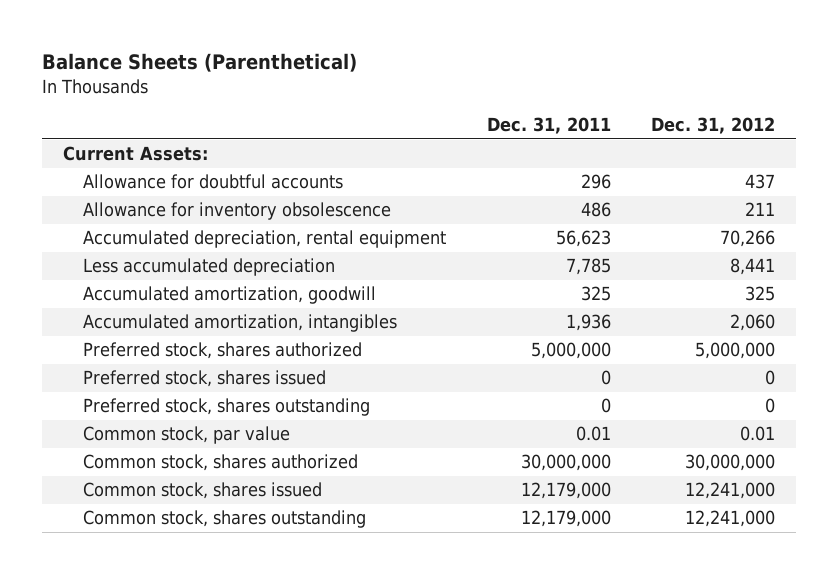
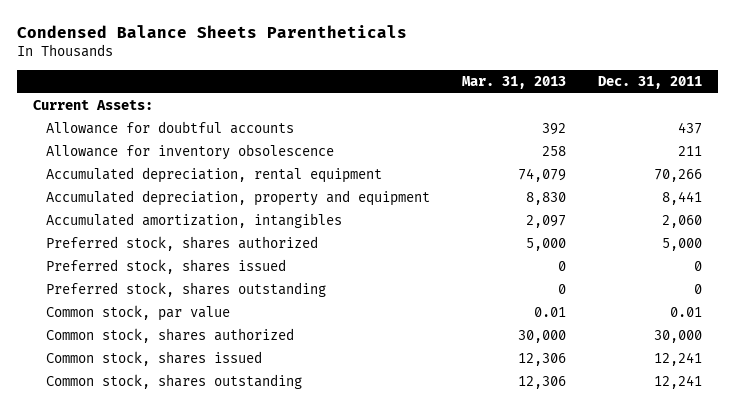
[42,53,358,73] Balance Sheets (Parenthetical) -> [16,24,407,38] Condensed Balance Sheets Parentheticals
[651,117,776,135] Dec. 31, 2012 -> none
none -> [462,76,567,90] Mar. 31, 2013
[82,286,376,305] Accumulated amortization, goodwill -> none
[580,174,611,190] 296 -> [678,122,703,135] 437
[580,202,611,218] 486 -> [678,146,703,157] 211
[555,230,611,248] 56,623 -> [654,169,703,183] 70,266
[82,258,335,277] Less accumulated depreciation -> [46,190,431,207] Accumulated depreciation, property and equipment
[565,258,611,276] 7,785 -> [662,191,703,206] 8,441
[565,314,611,332] 1,936 -> [662,215,703,229] 2,060
[530,342,611,360] 5,000,000 -> [662,238,703,252] 5,000
[520,454,611,472] 30,000,000 -> [654,330,703,344] 30,000
[520,482,611,500] 12,179,000 -> [654,352,703,367] 12,241
[520,510,611,528] 12,179,000 -> [654,375,703,390] 12,241

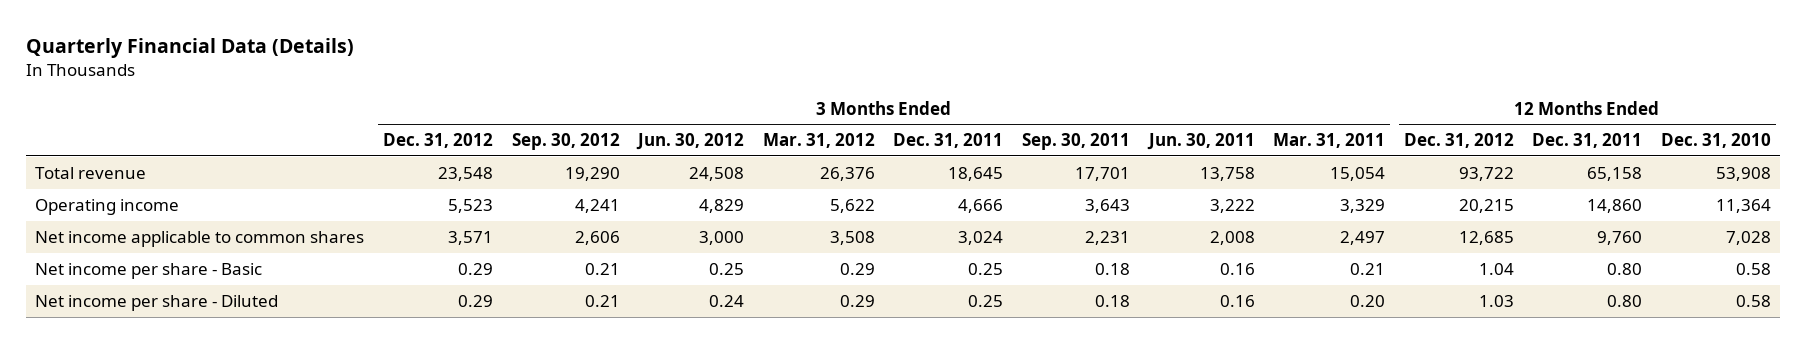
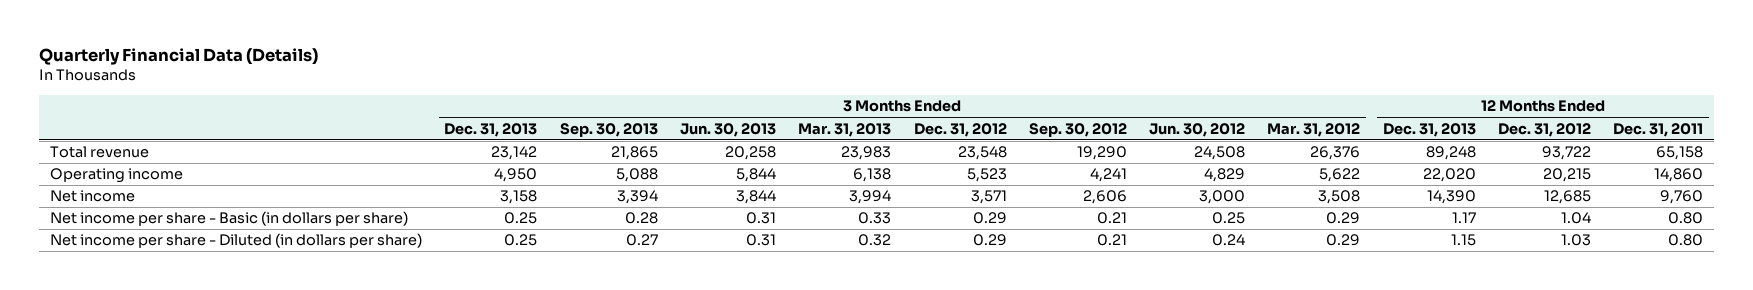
[893,133,1004,149] Dec. 31, 2011 -> none
[1021,133,1130,151] Sep. 30, 2011 -> none
[1146,133,1255,151] Jun. 30, 2011 -> none
[1273,133,1386,149] Mar. 31, 2011 -> none
[1660,133,1771,149] Dec. 31, 2010 -> none
none -> [444,122,538,137] Dec. 31, 2013
none -> [559,122,658,137] Sep. 30, 2013
none -> [679,122,776,137] Jun. 30, 2013
none -> [798,122,892,137] Mar. 31, 2013
none -> [1382,122,1476,137] Dec. 31, 2013
[35,230,365,247] Net income applicable to common shares -> [50,190,136,203] Net income
[35,262,263,279] Net income per share - Basic -> [50,211,409,227] Net income per share - Basic (in dollars per share)
[35,294,279,311] Net income per share - Diluted -> [50,233,423,249] Net income per share - Diluted (in dollars per share)

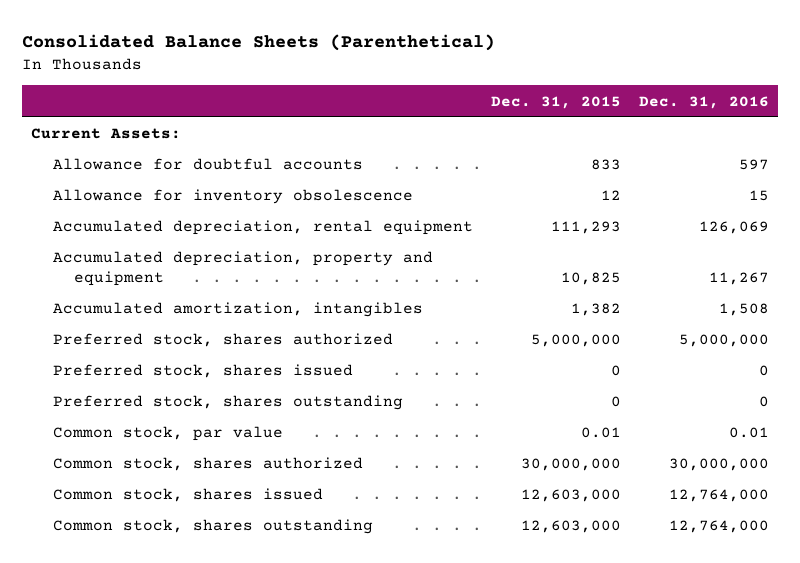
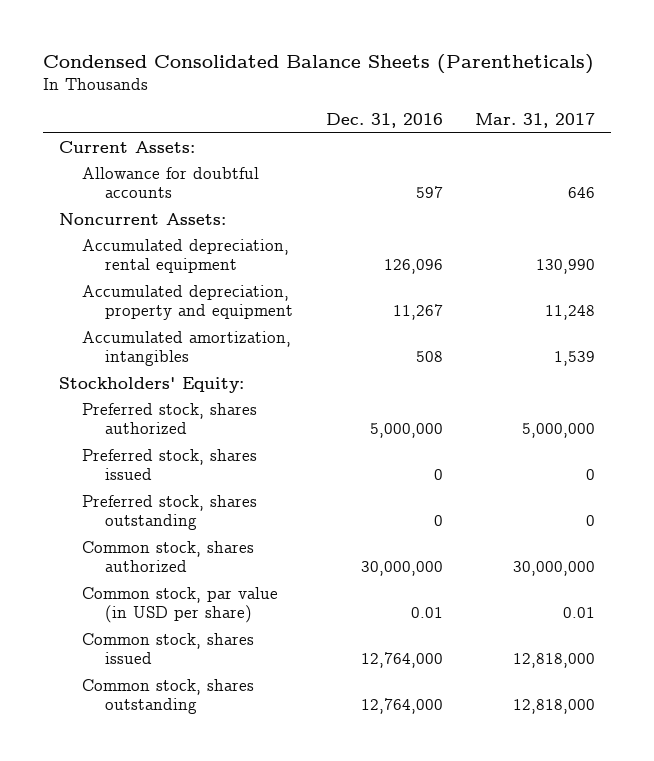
[22,34,496,52] Consolidated Balance Sheets (Parenthetical) -> [42,54,594,75] Condensed Consolidated Balance Sheets (Parentheticals)
[490,95,621,109] Dec. 31, 2015 -> none
none -> [475,113,596,129] Mar. 31, 2017
[52,189,413,205] Allowance for inventory obsolescence -> none
none -> [59,212,227,225] Noncurrent Assets:
[698,221,769,235] 126,069 -> [383,259,443,275] 126,096
[718,303,769,317] 1,508 -> [415,351,443,363] 508
none -> [59,376,245,393] Stockholders' Equity:
[52,426,283,442] Common stock, par value -> none
none -> [82,586,279,624] Common stock, par value (in USD per share)

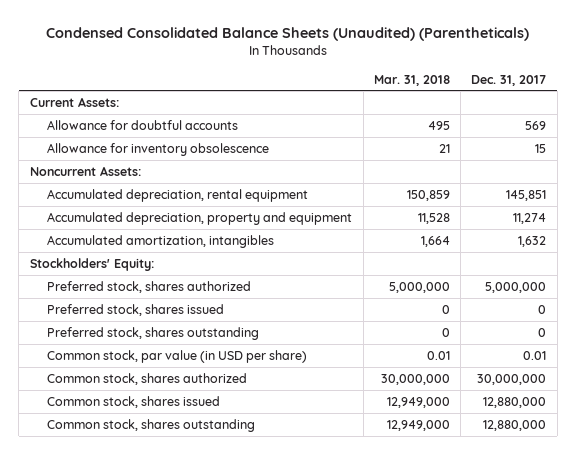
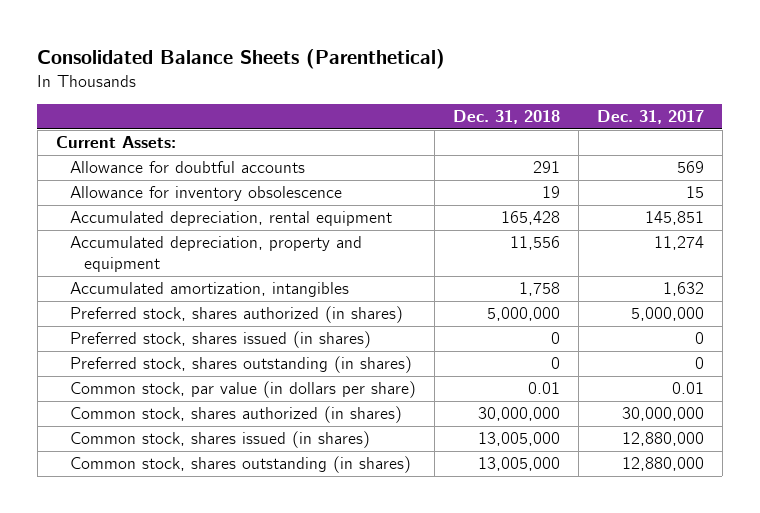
[45,27,529,42] Condensed Consolidated Balance Sheets (Unaudited) (Parentheticals) -> [37,48,446,69] Consolidated Balance Sheets (Parenthetical)
[373,74,450,86] Mar. 31, 2018 -> none
none -> [452,109,560,124] Dec. 31, 2018
[29,165,141,176] Noncurrent Assets: -> none
[29,257,154,271] Stockholders' Equity: -> none
[47,280,252,293] Preferred stock, shares authorized -> [69,306,403,324] Preferred stock, shares authorized (in shares)
[47,303,225,316] Preferred stock, shares issued -> [69,331,371,349] Preferred stock, shares issued (in shares)
[47,326,260,340] Preferred stock, shares outstanding -> [69,356,412,374] Preferred stock, shares outstanding (in shares)
[47,349,308,363] Common stock, par value (in USD per share) -> [69,381,416,399] Common stock, par value (in dollars per share)
[47,372,248,385] Common stock, shares authorized -> [69,406,402,424] Common stock, shares authorized (in shares)
[47,395,221,408] Common stock, shares issued -> [69,431,370,449] Common stock, shares issued (in shares)
[47,418,256,432] Common stock, shares outstanding -> [69,456,411,474] Common stock, shares outstanding (in shares)

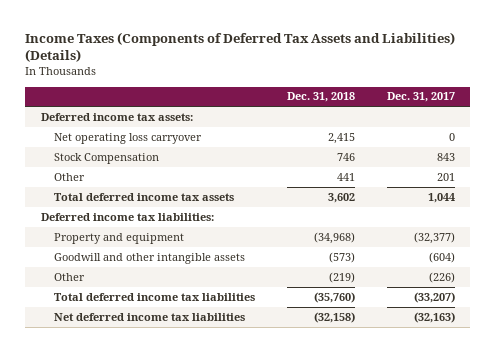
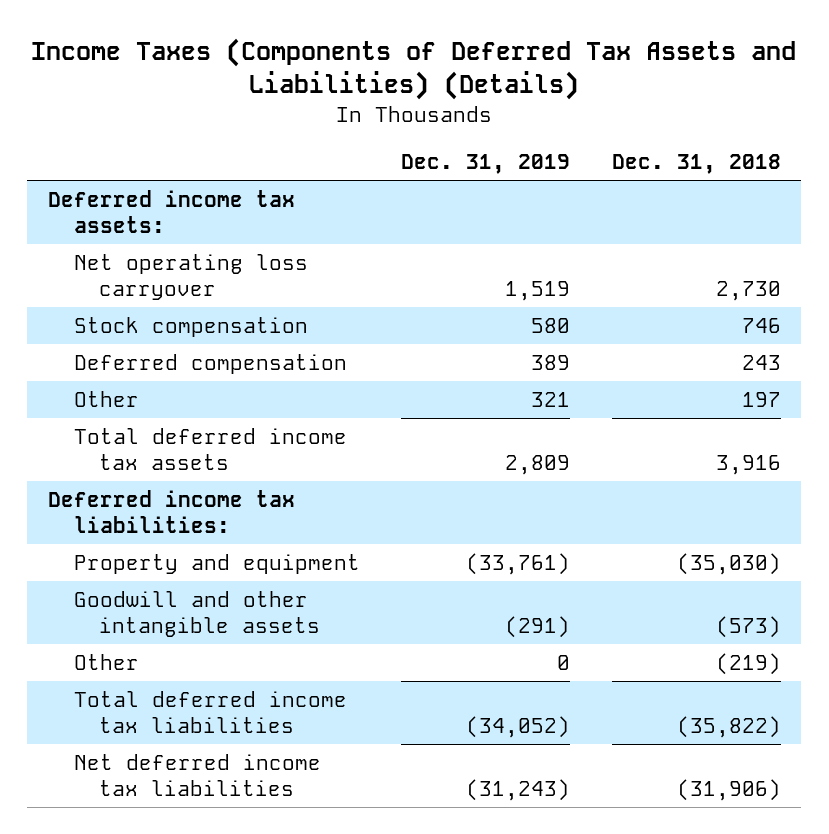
[386,92,455,103] Dec. 31, 2017 -> none
none -> [401,153,571,174] Dec. 31, 2019
[327,132,355,144] 2,415 -> [715,281,781,302] 2,730
[54,152,160,164] Stock Compensation -> [73,317,308,338] Stock compensation
none -> [73,354,347,375] Deferred compensation
[336,172,355,181] 441 -> [741,392,781,408] 197
[327,192,355,203] 3,602 -> [715,455,781,476] 3,916
[313,231,355,244] (34,968) -> [676,553,781,576] (35,030)
[313,291,355,303] (35,760) -> [676,716,781,739] (35,822)
[313,311,355,323] (32,158) -> [676,779,781,802] (31,906)

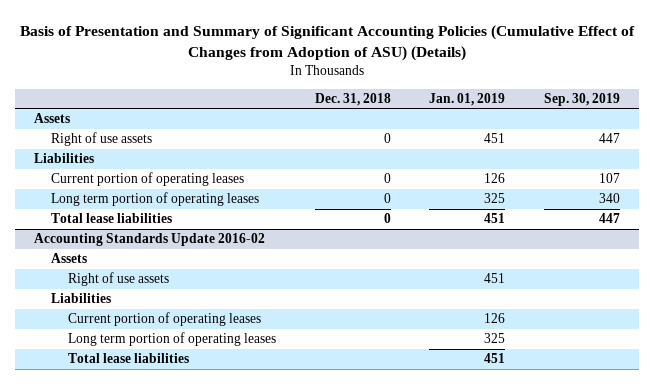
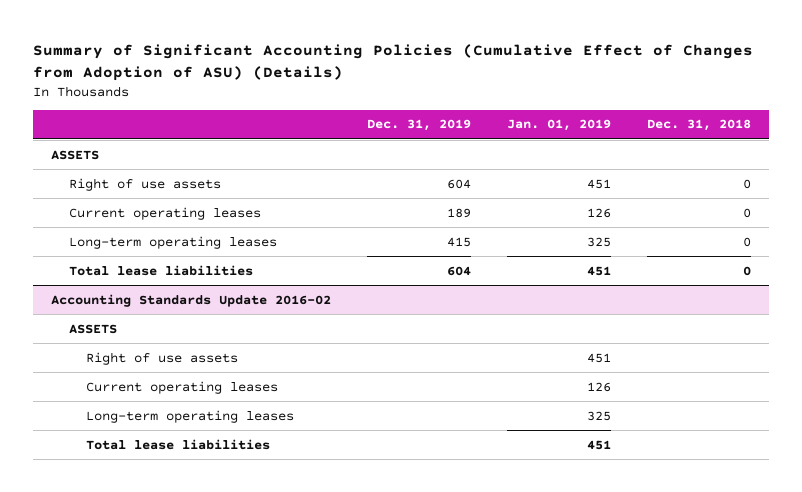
[19,24,635,61] Basis of Presentation and Summary of Significant Accounting Policies (Cumulative Effect of Changes from Adoption of ASU) (Details) -> [33,43,754,81] Summary of Significant Accounting Policies (Cumulative Effect of Changes from Adoption of ASU) (Details)
[543,92,620,106] Sep. 30, 2019 -> none
none -> [367,119,472,132] Dec. 31, 2019
[33,113,70,124] Assets -> [51,149,100,160] ASSETS
[33,153,94,164] Liabilities -> none
[51,172,245,187] Current portion of operating leases -> [68,206,261,220] Current operating leases
[51,192,260,207] Long term portion of operating leases -> [68,235,277,249] Long-term operating leases
[51,253,88,264] Assets -> [68,323,117,334] ASSETS
[51,293,112,304] Liabilities -> none
[68,312,262,327] Current portion of operating leases -> [86,380,279,394] Current operating leases
[68,332,277,347] Long term portion of operating leases -> [86,409,295,423] Long-term operating leases

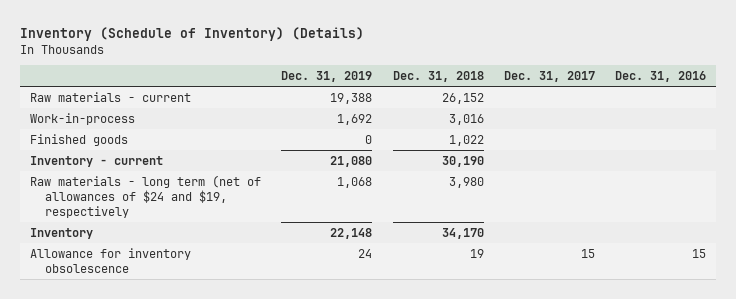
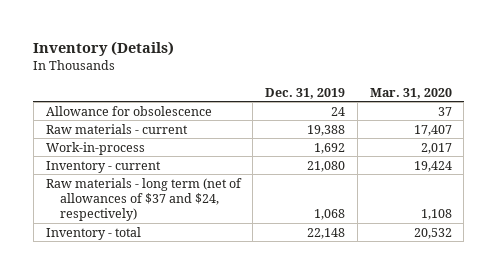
[20,26,365,41] Inventory (Schedule of Inventory) (Details) -> [33,41,175,57] Inventory (Details)
[392,70,484,82] Dec. 31, 2018 -> none
[504,70,596,82] Dec. 31, 2017 -> none
[615,70,707,82] Dec. 31, 2016 -> none
none -> [369,87,452,99] Mar. 31, 2020
none -> [45,105,212,116] Allowance for obsolescence
[30,133,129,146] Finished goods -> none
[30,247,192,273] Allowance for inventory obsolescence -> none
[30,174,262,218] Raw materials - long term (net of allowances of $24 and $19, respectively -> [45,177,242,222] Raw materials - long term (net of allowances of $37 and $24, respectively)
[30,227,94,239] Inventory -> [45,226,141,240] Inventory - total

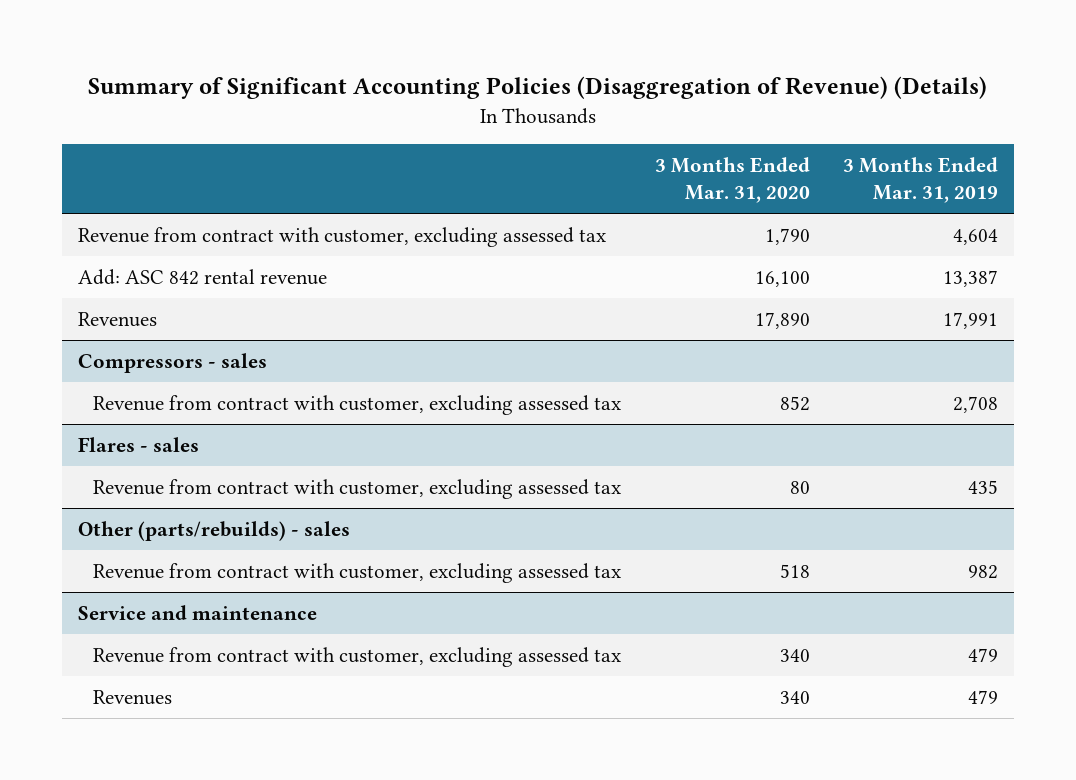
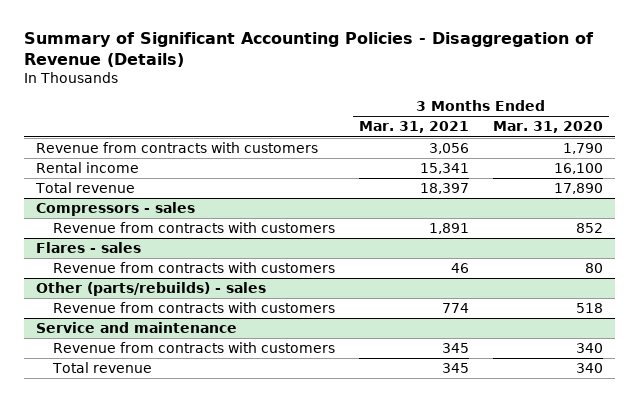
[88,76,988,100] Summary of Significant Accounting Policies (Disaggregation of Revenue) (Details) -> [23,32,594,67] Summary of Significant Accounting Policies - Disaggregation of Revenue (Details)
[842,156,998,203] 3 Months Ended Mar. 31, 2019 -> none
none -> [358,121,469,134] Mar. 31, 2021
[78,227,607,248] Revenue from contract with customer, excluding assessed tax -> [35,141,318,153] Revenue from contracts with customers
[78,269,328,286] Add: ASC 842 rental revenue -> [35,161,139,173] Rental income
[78,312,158,328] Revenues -> [34,181,135,193] Total revenue
[93,395,622,416] Revenue from contract with customer, excluding assessed tax -> [52,221,335,233] Revenue from contracts with customers
[93,479,622,500] Revenue from contract with customer, excluding assessed tax -> [52,261,335,273] Revenue from contracts with customers
[93,563,622,584] Revenue from contract with customer, excluding assessed tax -> [52,301,335,313] Revenue from contracts with customers
[93,647,622,668] Revenue from contract with customer, excluding assessed tax -> [52,341,335,353] Revenue from contracts with customers
[93,690,173,706] Revenues -> [51,361,152,373] Total revenue

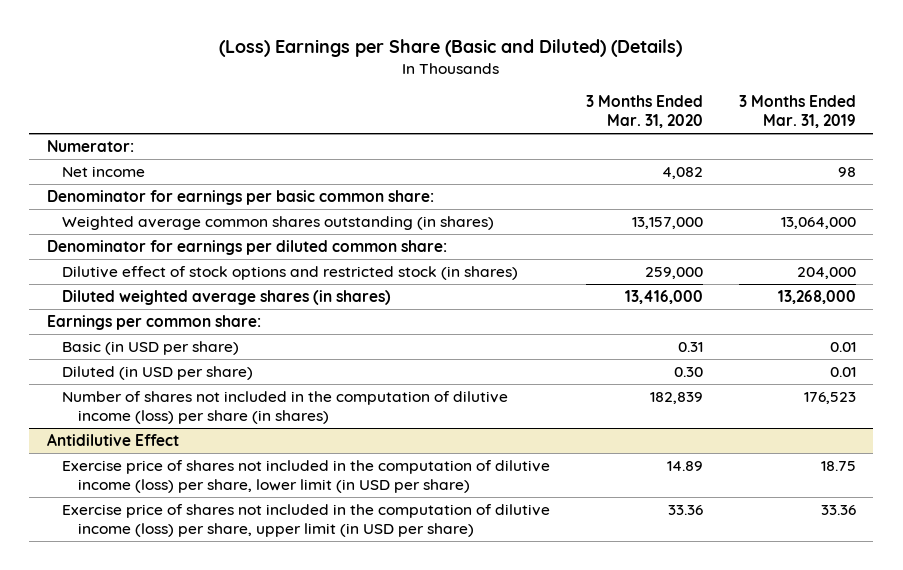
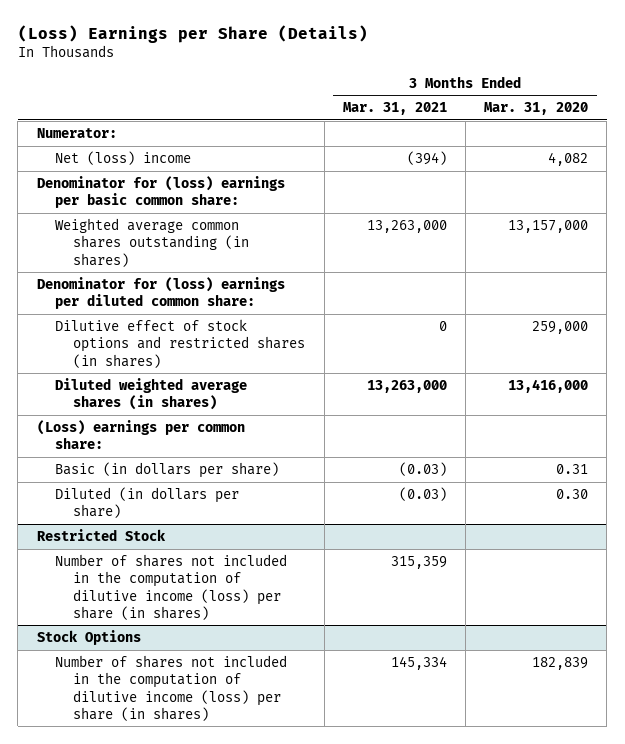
[219,39,683,58] (Loss) Earnings per Share (Basic and Diluted) (Details) -> [17,24,368,43] (Loss) Earnings per Share (Details)
[738,95,856,129] 3 Months Ended Mar. 31, 2019 -> none
none -> [342,102,447,116] Mar. 31, 2021
[62,165,146,177] Net income -> [54,151,191,166] Net (loss) income
[46,189,434,205] Denominator for earnings per basic common share: -> [36,176,285,209] Denominator for (loss) earnings per basic common share:
[46,239,447,255] Denominator for earnings per diluted common share: -> [36,277,285,310] Denominator for (loss) earnings per diluted common share:
[62,265,519,280] Dilutive effect of stock options and restricted stock (in shares) -> [54,319,306,368] Dilutive effect of stock options and restricted shares (in shares)
[46,314,261,330] Earnings per common share: -> [36,420,245,450] (Loss) earnings per common share:
[62,340,240,355] Basic (in USD per share) -> [54,462,279,479] Basic (in dollars per share)
[62,365,254,380] Diluted (in USD per share) -> [54,487,239,519] Diluted (in dollars per share)
none -> [36,529,166,542] Restricted Stock
none -> [54,554,287,620] Number of shares not included in the computation of dilutive income (loss) per share (in shares)
none -> [36,630,141,646] Stock Options
[46,432,179,446] Antidilutive Effect -> none
[62,459,551,493] Exercise price of shares not included in the computation of dilutive income (loss) per share, lower limit (in USD per share) -> none
[62,503,551,537] Exercise price of shares not included in the computation of dilutive income (loss) per share, upper limit (in USD per share) -> none

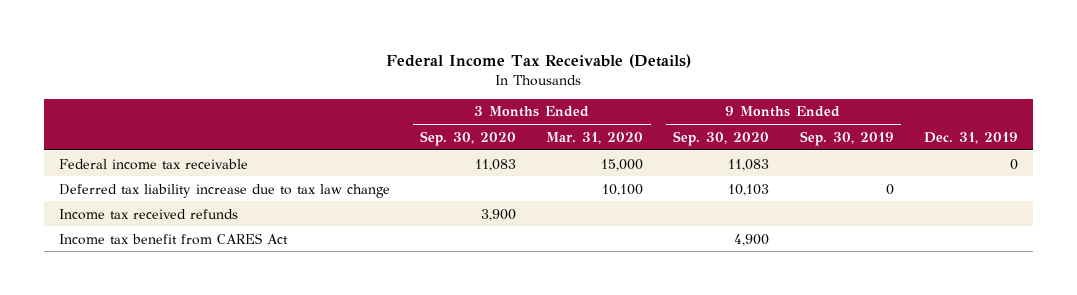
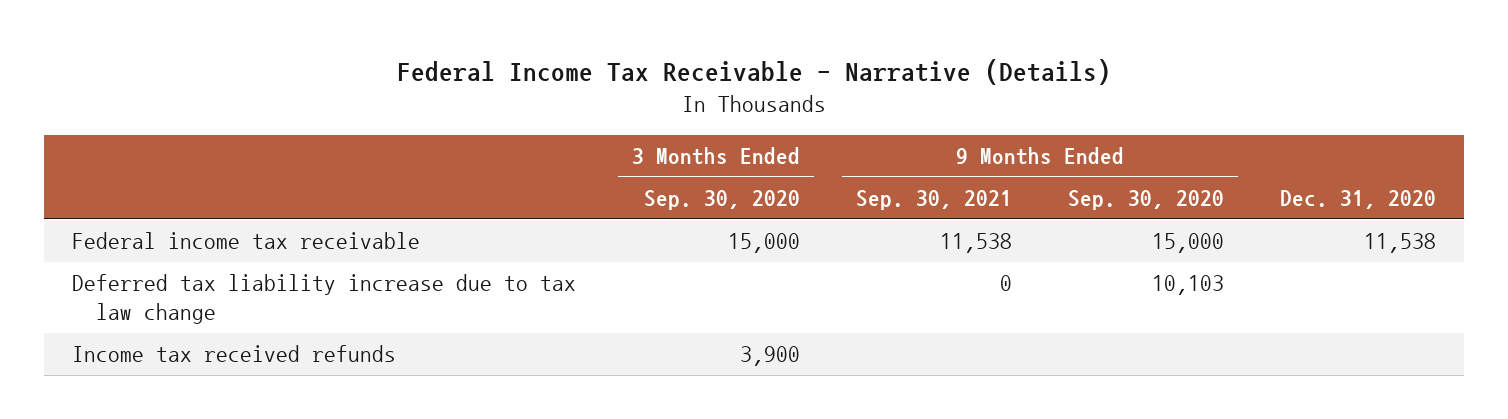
[386,53,692,68] Federal Income Tax Receivable (Details) -> [396,59,1111,86] Federal Income Tax Receivable - Narrative (Details)
[546,131,644,144] Mar. 31, 2020 -> none
[799,130,894,146] Sep. 30, 2019 -> none
[923,131,1018,144] Dec. 31, 2019 -> none
none -> [855,190,1012,211] Sep. 30, 2021
none -> [1279,190,1436,210] Dec. 31, 2020
[475,158,517,171] 11,083 -> [728,233,801,254] 15,000
[728,158,770,171] 11,083 -> [1151,233,1224,254] 15,000
[59,232,289,245] Income tax benefit from CARES Act -> none

